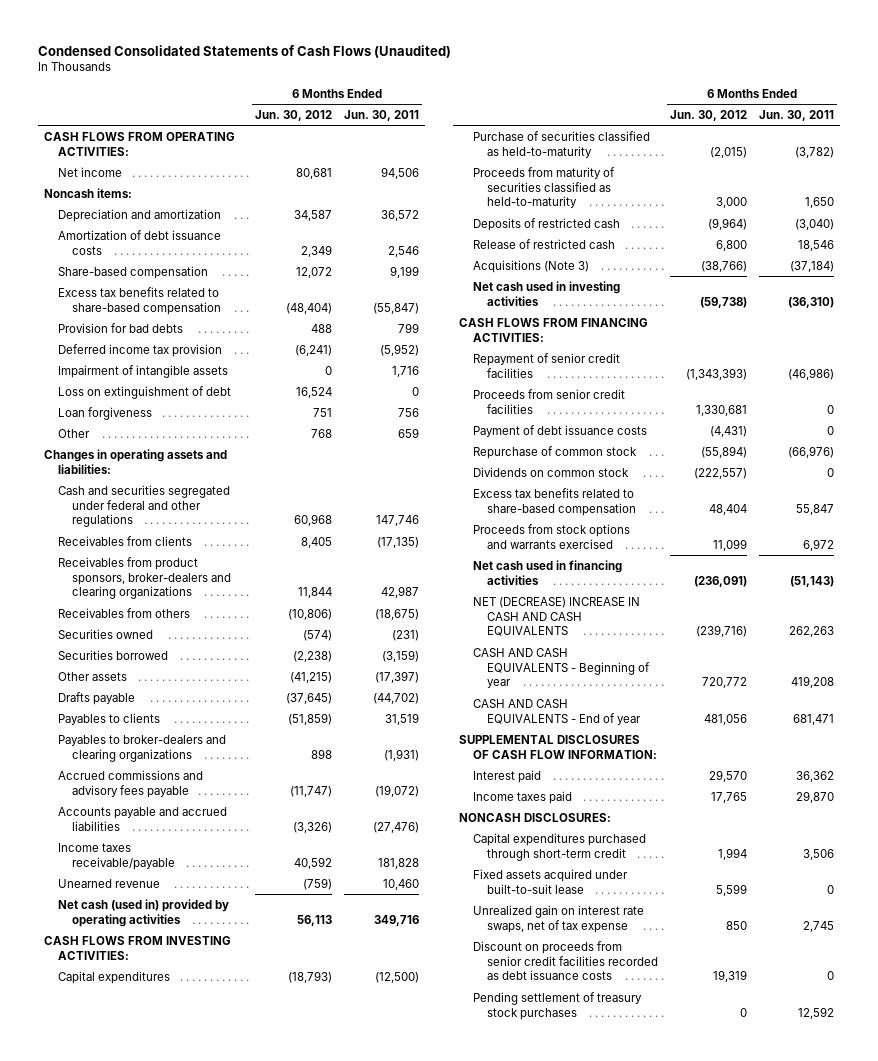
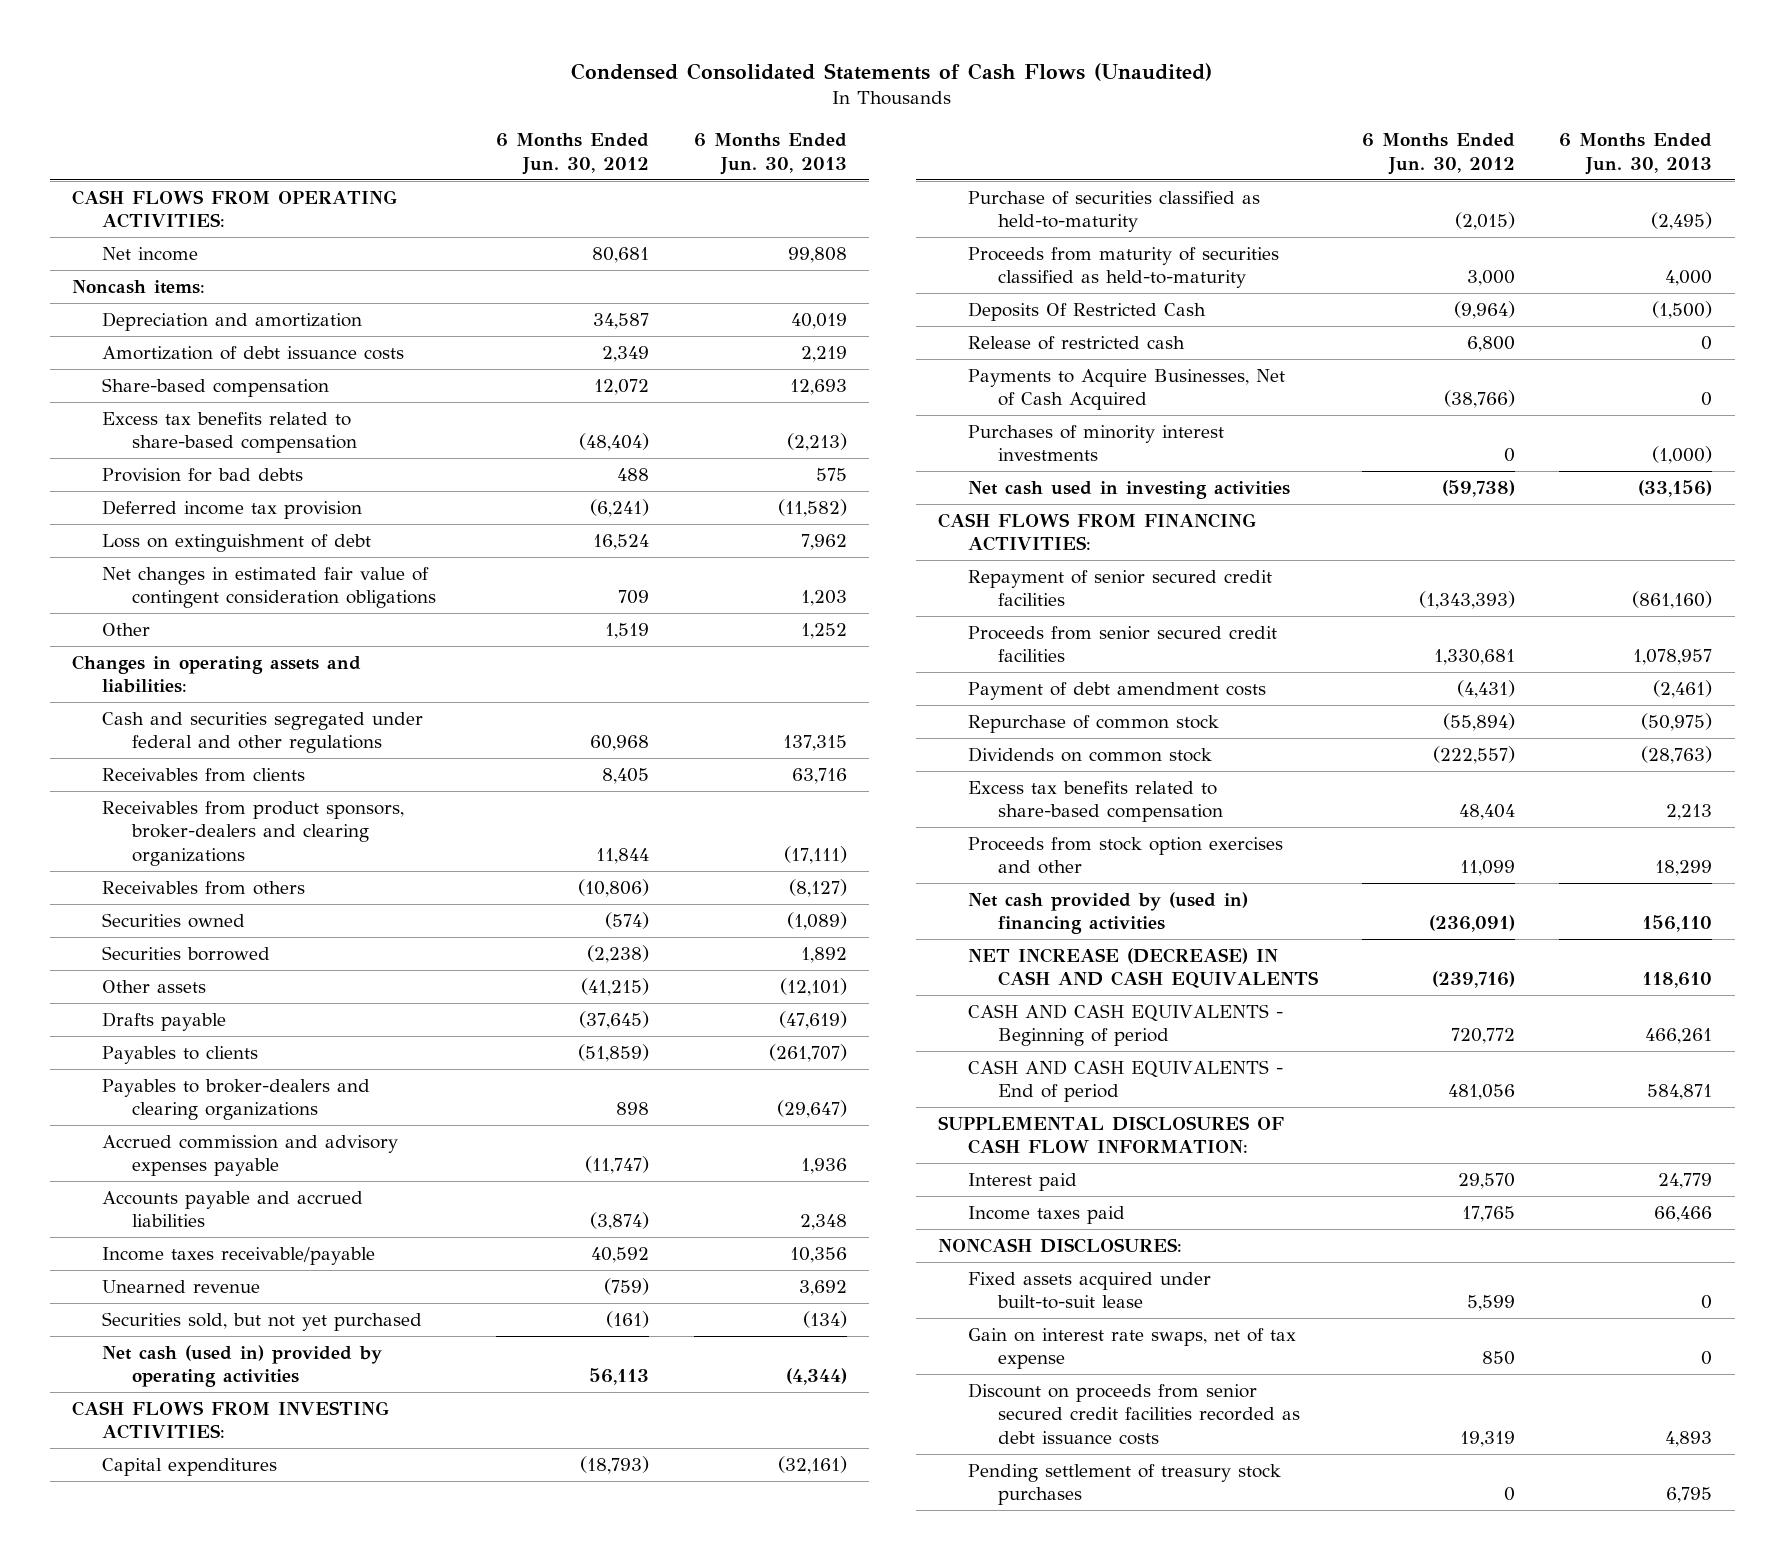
[343,109,419,121] Jun. 30, 2011 -> none
none -> [693,133,847,175] 6 Months Ended Jun. 30, 2013
[57,364,228,378] Impairment of intangible assets -> none
[57,406,152,420] Loan forgiveness -> none
none -> [102,567,437,609] Net changes in estimated fair value of contingent consideration obligations
[310,428,332,438] 768 -> [605,623,650,640] 1,519
[57,769,203,798] Accrued commissions and advisory fees payable -> [102,1135,399,1177] Accrued commission and advisory expenses payable
[292,821,332,833] (3,326) -> [590,1212,650,1231] (3,874)
none -> [102,1312,423,1332] Securities sold, but not yet purchased
[473,217,621,231] Deposits of restricted cash -> [967,302,1206,322] Deposits Of Restricted Cash
[473,259,590,273] Acquisitions (Note 3) -> [967,369,1285,411] Payments to Acquire Businesses, Net of Cash Acquired
none -> [967,425,1224,462] Purchases of minority interest investments
[473,352,621,378] Repayment of senior credit facilities -> [967,570,1272,607] Repayment of senior secured credit facilities
[473,388,626,414] Proceeds from senior credit facilities -> [967,626,1277,663] Proceeds from senior secured credit facilities
[473,424,648,437] Payment of debt issuance costs -> [967,682,1266,701] Payment of debt amendment costs
[473,523,631,549] Proceeds from stock options and warrants exercised -> [967,837,1283,875] Proceeds from stock option exercises and other
[473,559,623,585] Net cash used in financing activities -> [967,892,1248,935] Net cash provided by (used in) financing activities
[473,596,641,637] NET (DECREASE) INCREASE IN CASH AND CASH EQUIVALENTS -> [967,948,1319,989] NET INCREASE (DECREASE) IN CASH AND CASH EQUIVALENTS
[473,647,651,689] CASH AND CASH EQUIVALENTS - Beginning of year -> [967,1004,1283,1047] CASH AND CASH EQUIVALENTS - Beginning of period
[473,698,642,725] CASH AND CASH EQUIVALENTS - End of year -> [967,1060,1283,1103] CASH AND CASH EQUIVALENTS - End of period
[473,832,647,861] Capital expenditures purchased through short-term credit -> none
[473,904,645,933] Unrealized gain on interest rate swaps, net of tax expense -> [967,1328,1296,1370] Gain on interest rate swaps, net of tax expense
[473,940,659,981] Discount on proceeds from senior credit facilities recorded as debt issuance costs -> [967,1383,1300,1445] Discount on proceeds from senior secured credit facilities recorded as debt issuance costs

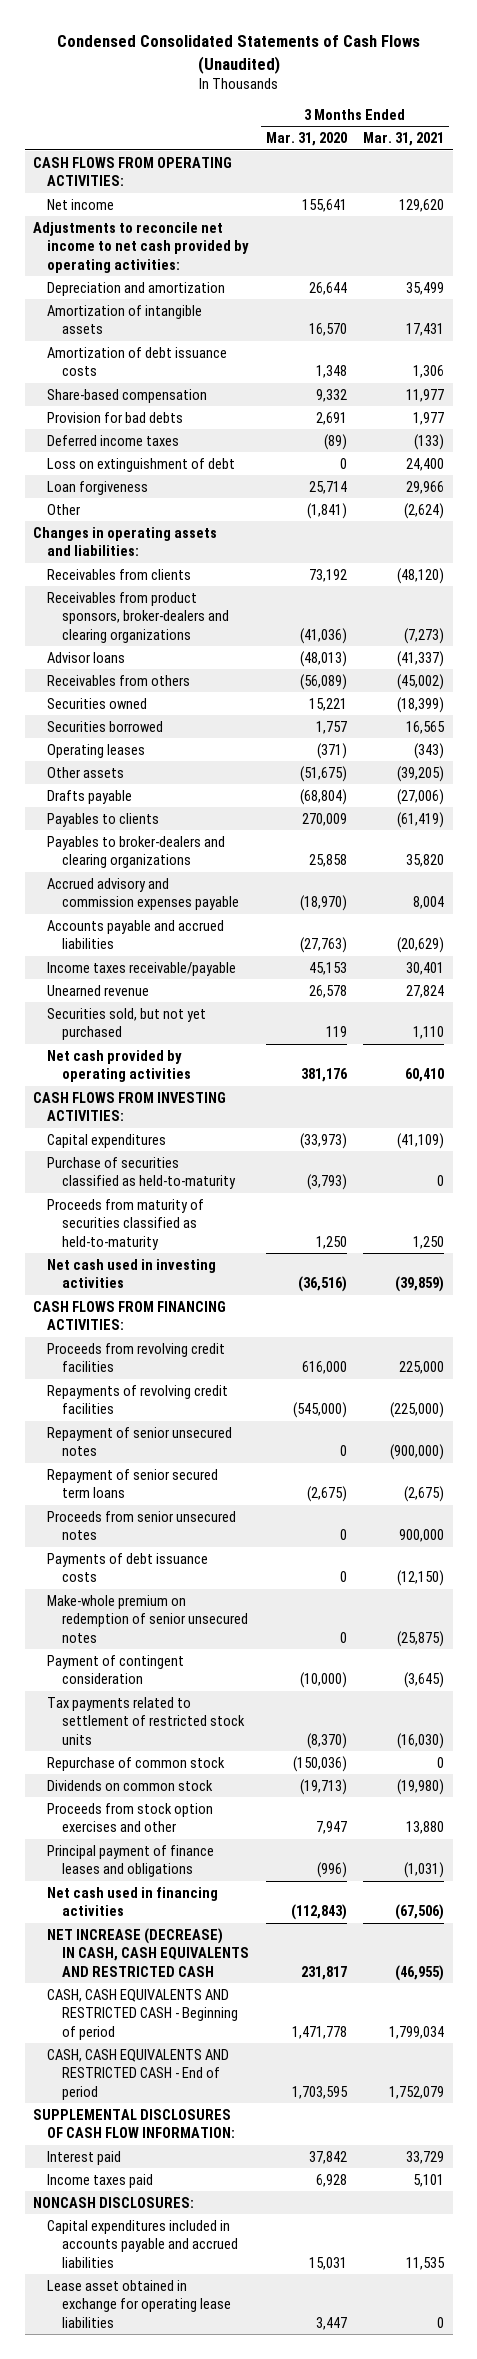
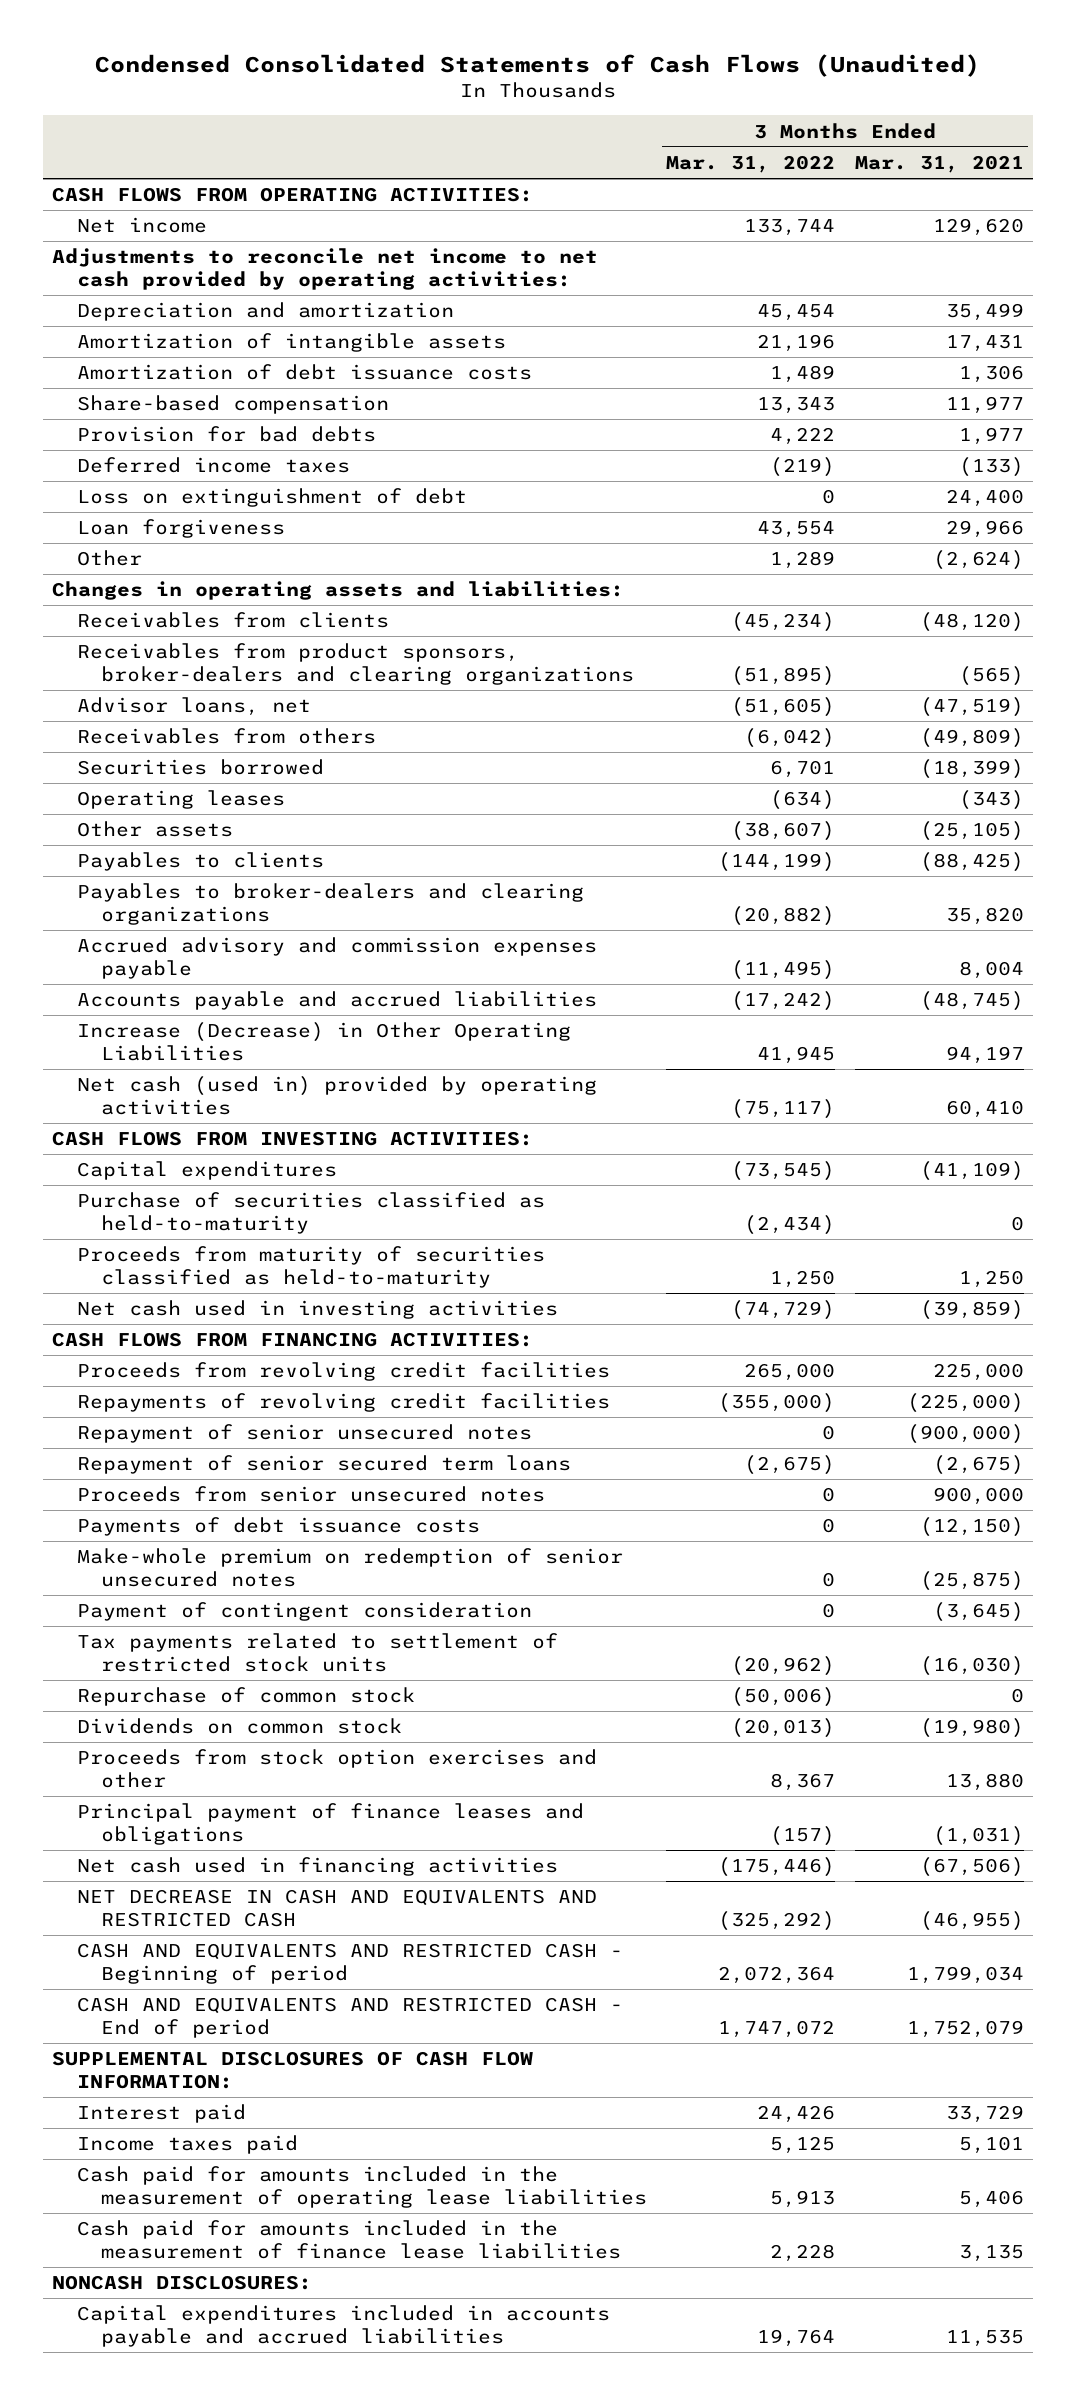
[265,132,347,147] Mar. 31, 2020 -> none
none -> [666,154,836,173] Mar. 31, 2022
[47,697,148,709] Securities owned -> none
[404,627,445,644] (7,273) -> [958,666,1024,687] (565)
[47,651,126,663] Advisor loans -> [76,697,311,717] Advisor loans, net
[397,650,445,667] (41,337) -> [919,697,1024,718] (47,519)
[397,673,445,690] (45,002) -> [919,728,1024,749] (49,809)
[406,720,446,734] 16,565 -> [919,759,1024,780] (18,399)
[47,789,133,804] Drafts payable -> none
[397,765,445,782] (39,205) -> [919,821,1024,842] (25,105)
[397,811,445,828] (61,419) -> [919,852,1024,873] (88,425)
[47,961,237,976] Income taxes receivable/payable -> none
[47,984,150,996] Unearned revenue -> none
[47,1007,207,1041] Securities sold, but not yet purchased -> none
[397,937,445,954] (20,629) -> [919,991,1024,1012] (48,745)
none -> [76,1022,571,1062] Increase (Decrease) in Other Operating Liabilities
[47,1049,191,1083] Net cash provided by operating activities -> [76,1076,597,1116] Net cash (used in) provided by operating activities
[47,1927,249,1977] NET INCREASE (DECREASE) IN CASH, CASH EQUIVALENTS AND RESTRICTED CASH -> [76,1889,597,1928] NET DECREASE IN CASH AND EQUIVALENTS AND RESTRICTED CASH
[47,1988,238,2040] CASH, CASH EQUIVALENTS AND RESTRICTED CASH - Beginning of period -> [76,1943,623,1985] CASH AND EQUIVALENTS AND RESTRICTED CASH - Beginning of period
[47,2048,230,2100] CASH, CASH EQUIVALENTS AND RESTRICTED CASH - End of period -> [76,1997,623,2039] CASH AND EQUIVALENTS AND RESTRICTED CASH - End of period
none -> [76,2166,648,2209] Cash paid for amounts included in the measurement of operating lease liabilities
none -> [76,2220,622,2260] Cash paid for amounts included in the measurement of finance lease liabilities
[47,2279,231,2328] Lease asset obtained in exchange for operating lease liabilities -> none

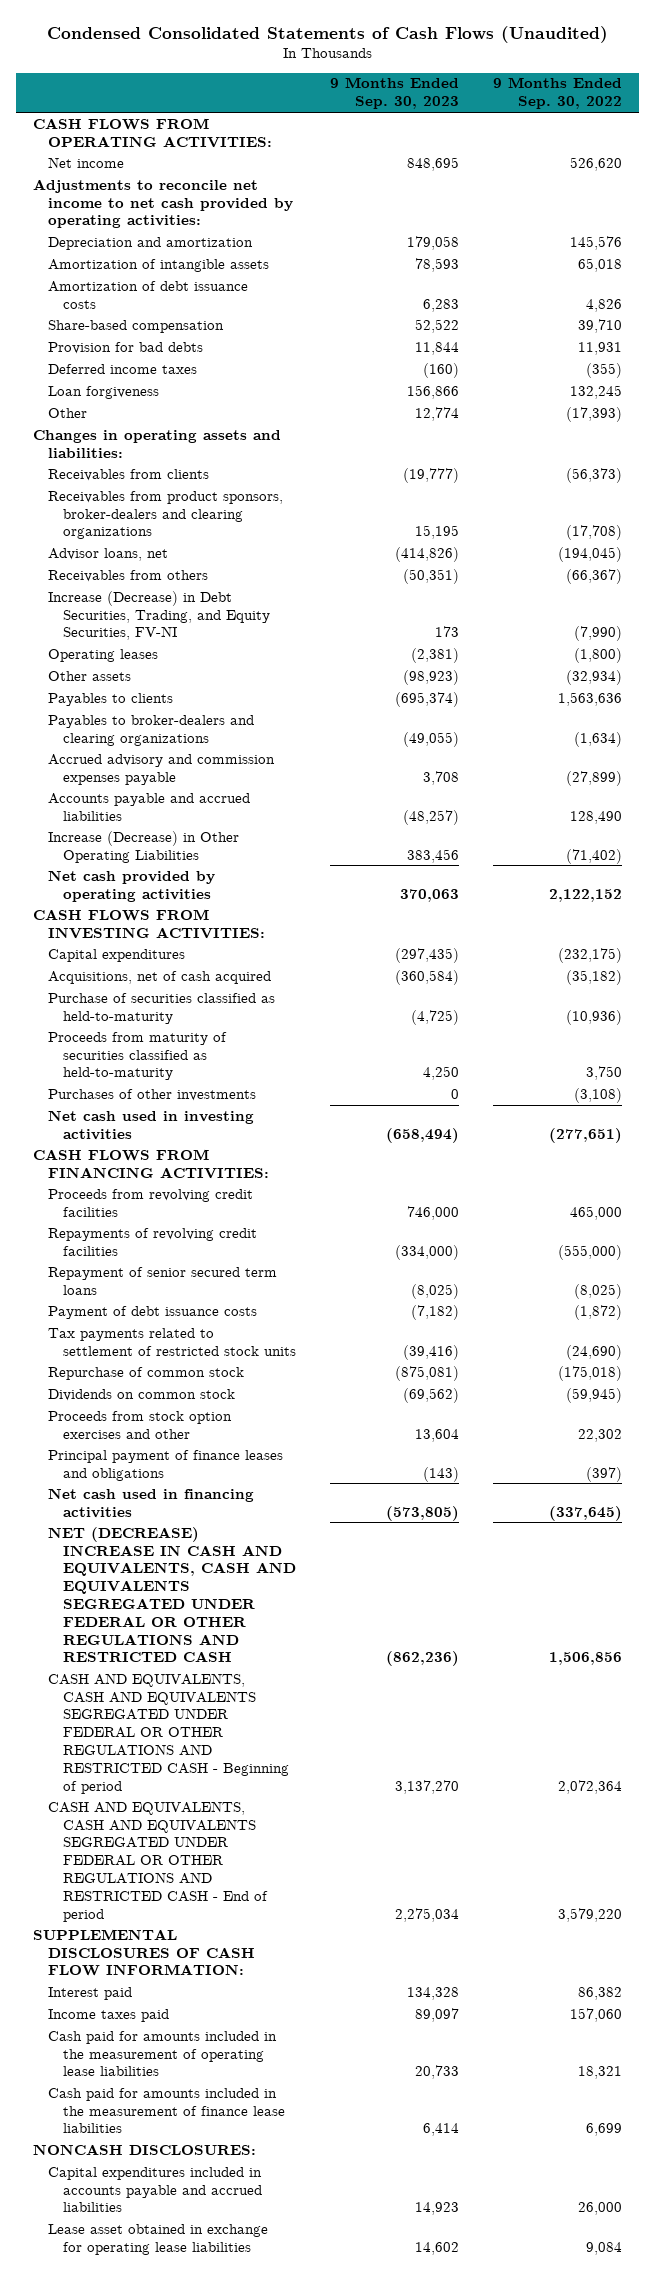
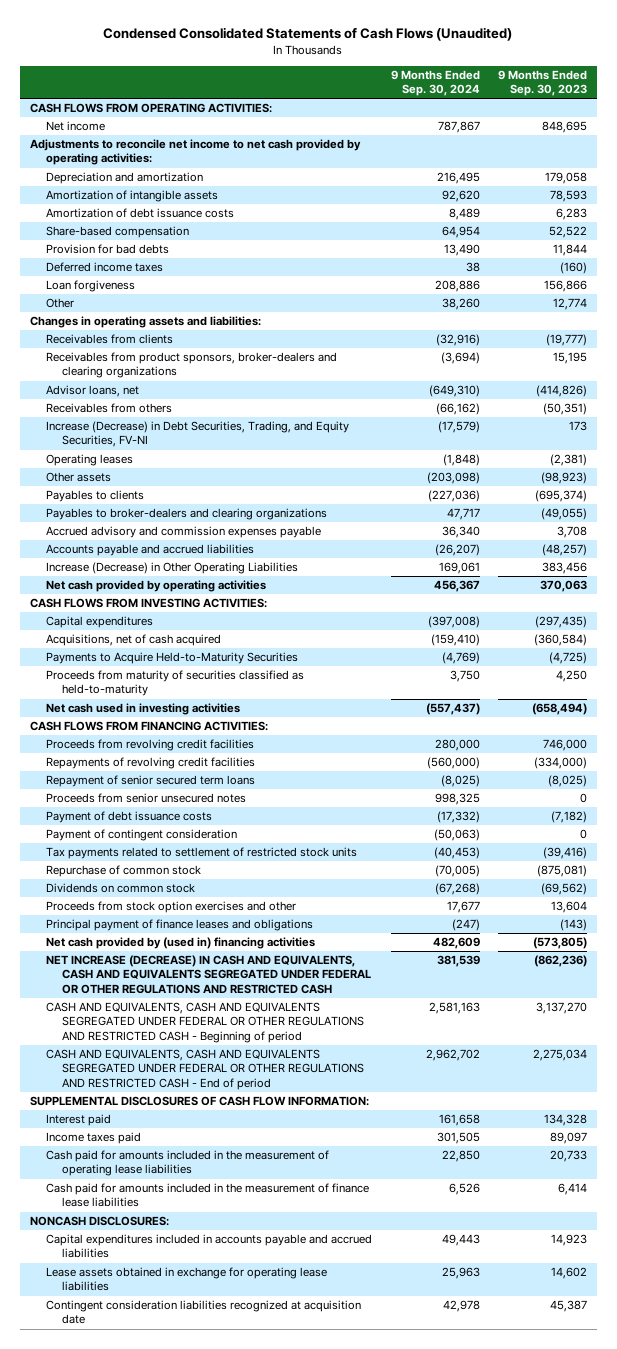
[493,77,623,110] 9 Months Ended Sep. 30, 2022 -> none
none -> [390,70,480,97] 9 Months Ended Sep. 30, 2024
[48,992,276,1024] Purchase of securities classified as held-to-maturity -> [45,652,298,665] Payments to Acquire Held-to-Maturity Securities
[48,1088,257,1101] Purchases of other investments -> none
none -> [45,793,246,804] Proceeds from senior unsecured notes
none -> [45,829,237,842] Payment of contingent consideration
[48,1487,255,1518] Net cash used in financing activities -> [45,937,315,950] Net cash provided by (used in) financing activities
[48,1526,297,1663] NET (DECREASE) INCREASE IN CASH AND EQUIVALENTS, CASH AND EQUIVALENTS SEGREGATED UNDER FEDERAL OR OTHER REGULATIONS AND RESTRICTED CASH -> [45,955,372,994] NET INCREASE (DECREASE) IN CASH AND EQUIVALENTS, CASH AND EQUIVALENTS SEGREGATED UNDER FEDERAL OR OTHER REGULATIONS AND RESTRICTED CASH
[48,2223,269,2255] Lease asset obtained in exchange for operating lease liabilities -> [45,1267,327,1292] Lease assets obtained in exchange for operating lease liabilities
none -> [45,1300,361,1325] Contingent consideration liabilities recognized at acquisition date

